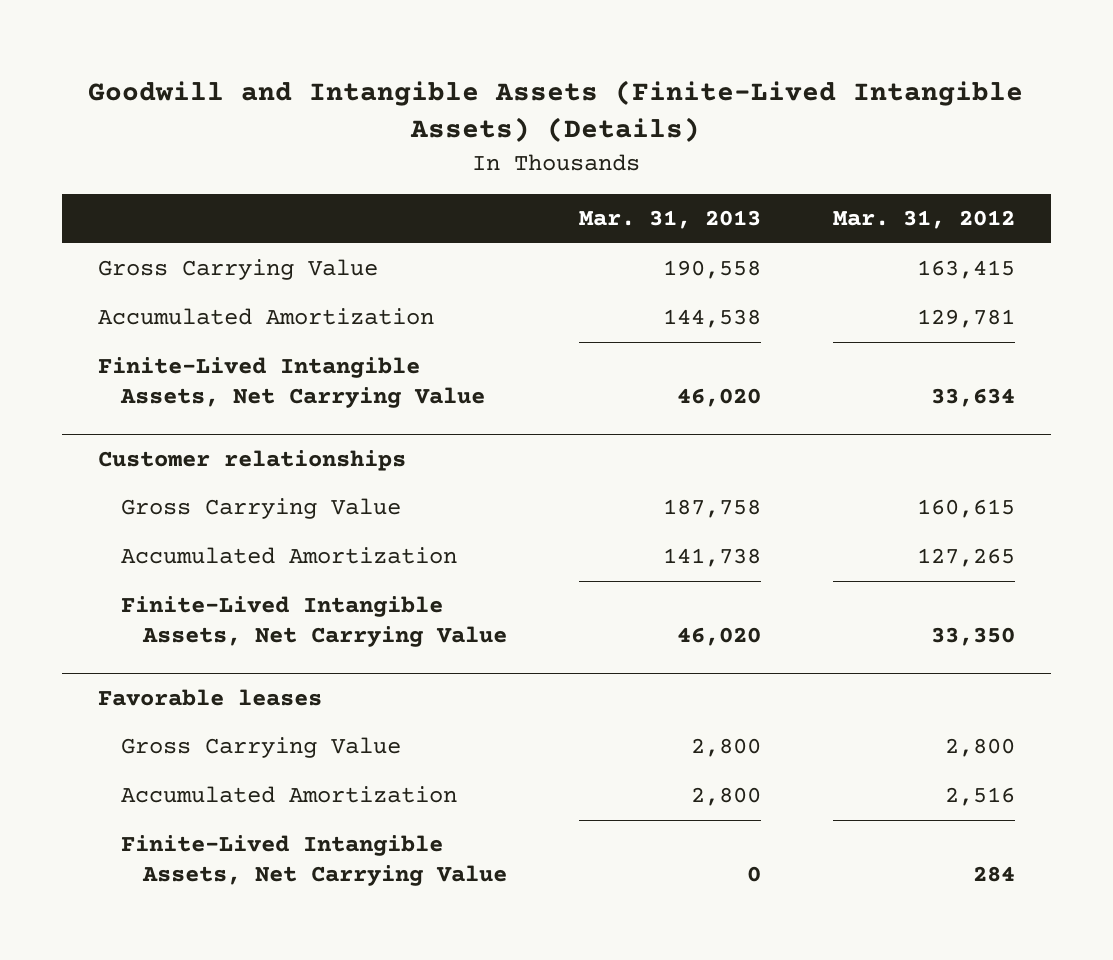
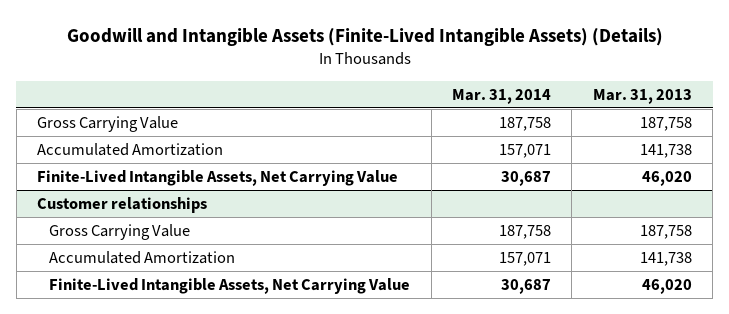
[832,210,1015,230] Mar. 31, 2012 -> none
none -> [452,88,552,104] Mar. 31, 2014
[662,260,761,280] 190,558 -> [639,116,692,131] 187,758
[662,309,761,329] 144,538 -> [639,143,692,158] 141,738
[97,688,322,706] Favorable leases -> none
[120,737,401,759] Gross Carrying Value -> none
[120,786,457,804] Accumulated Amortization -> none
[120,835,508,886] Finite-Lived Intangible Assets, Net Carrying Value -> none

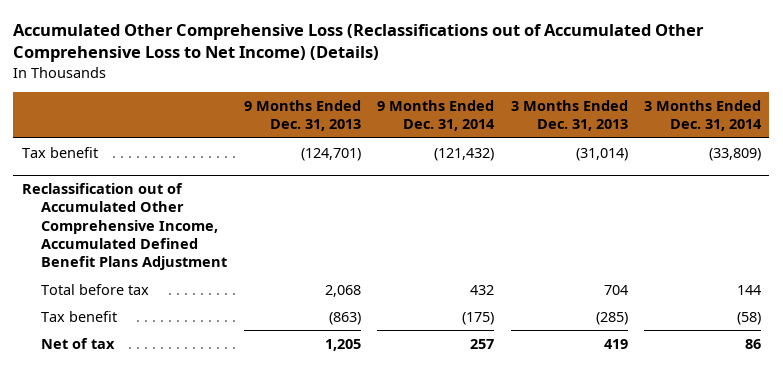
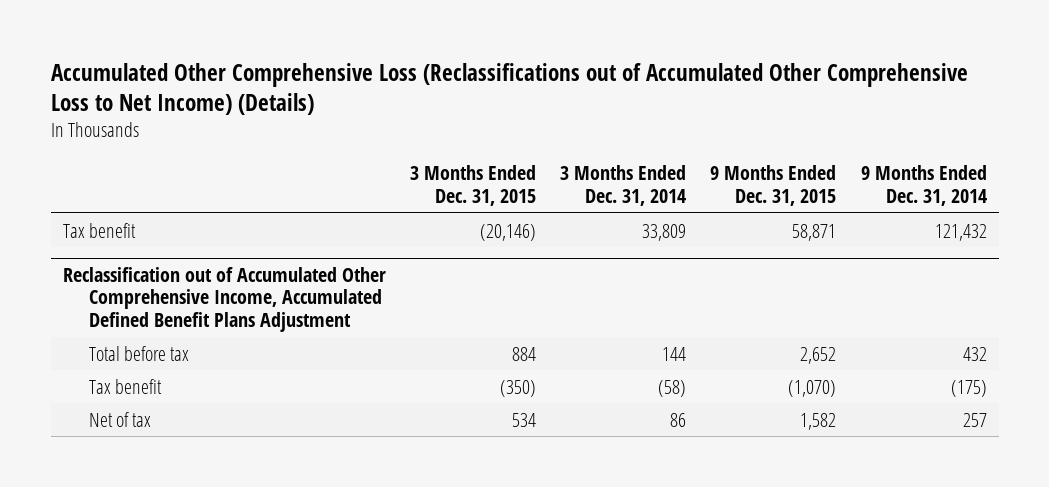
[243,100,361,132] 9 Months Ended Dec. 31, 2013 -> none
[510,100,628,132] 3 Months Ended Dec. 31, 2013 -> none
none -> [409,165,536,207] 3 Months Ended Dec. 31, 2015
none -> [710,165,837,207] 9 Months Ended Dec. 31, 2015
[434,147,495,161] (121,432) -> [934,223,987,241] 121,432
[709,147,762,161] (33,809) -> [642,223,687,241] 33,809

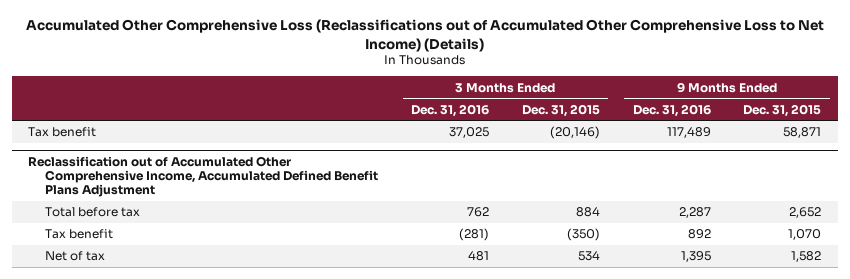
[560,165,687,207] 3 Months Ended Dec. 31, 2014 -> none
[860,165,987,207] 9 Months Ended Dec. 31, 2014 -> none
none -> [411,103,490,117] Dec. 31, 2016
none -> [632,103,711,117] Dec. 31, 2016
[788,379,837,397] (1,070) -> [788,229,822,241] 1,070

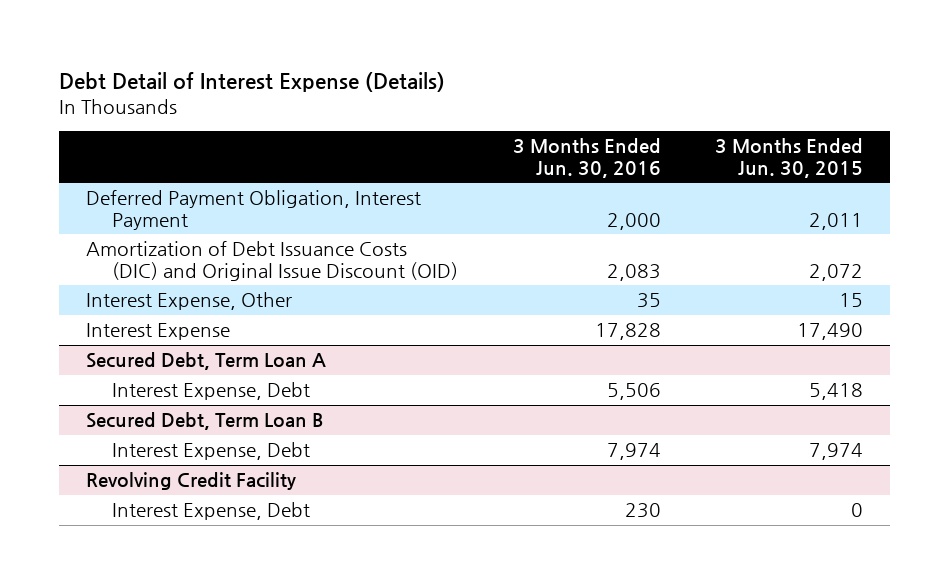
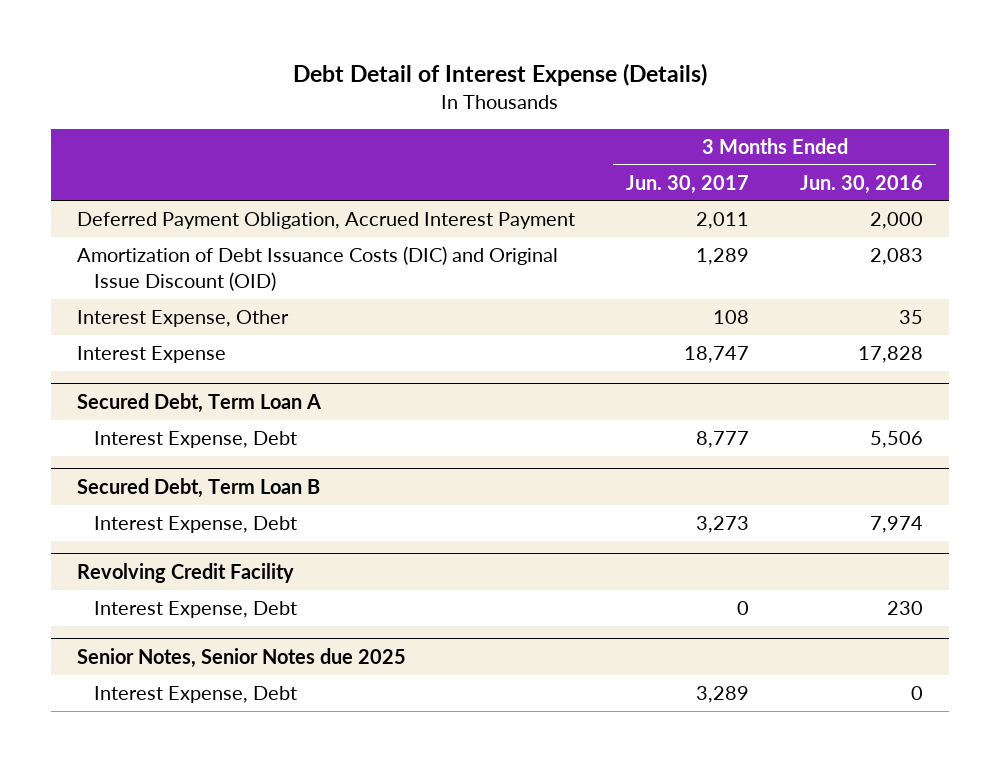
[714,138,863,179] 3 Months Ended Jun. 30, 2015 -> none
none -> [625,174,749,194] Jun. 30, 2017
[86,190,422,231] Deferred Payment Obligation, Interest Payment -> [76,212,575,230] Deferred Payment Obligation, Accrued Interest Payment
none -> [76,647,406,668] Senior Notes, Senior Notes due 2025
none -> [94,686,298,704] Interest Expense, Debt

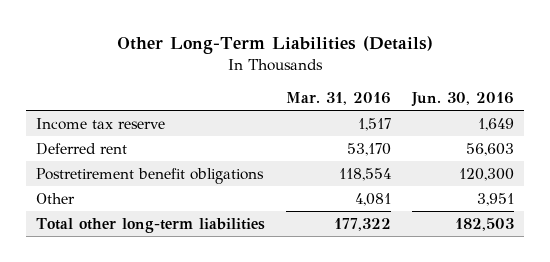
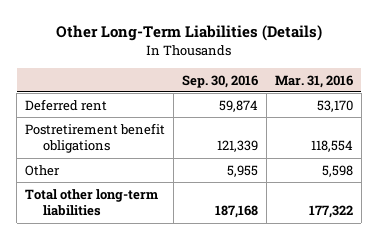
[410,91,514,107] Jun. 30, 2016 -> none
none -> [182,74,259,88] Sep. 30, 2016
[36,117,166,130] Income tax reserve -> none
[354,192,391,206] 4,081 -> [321,164,353,177] 5,598

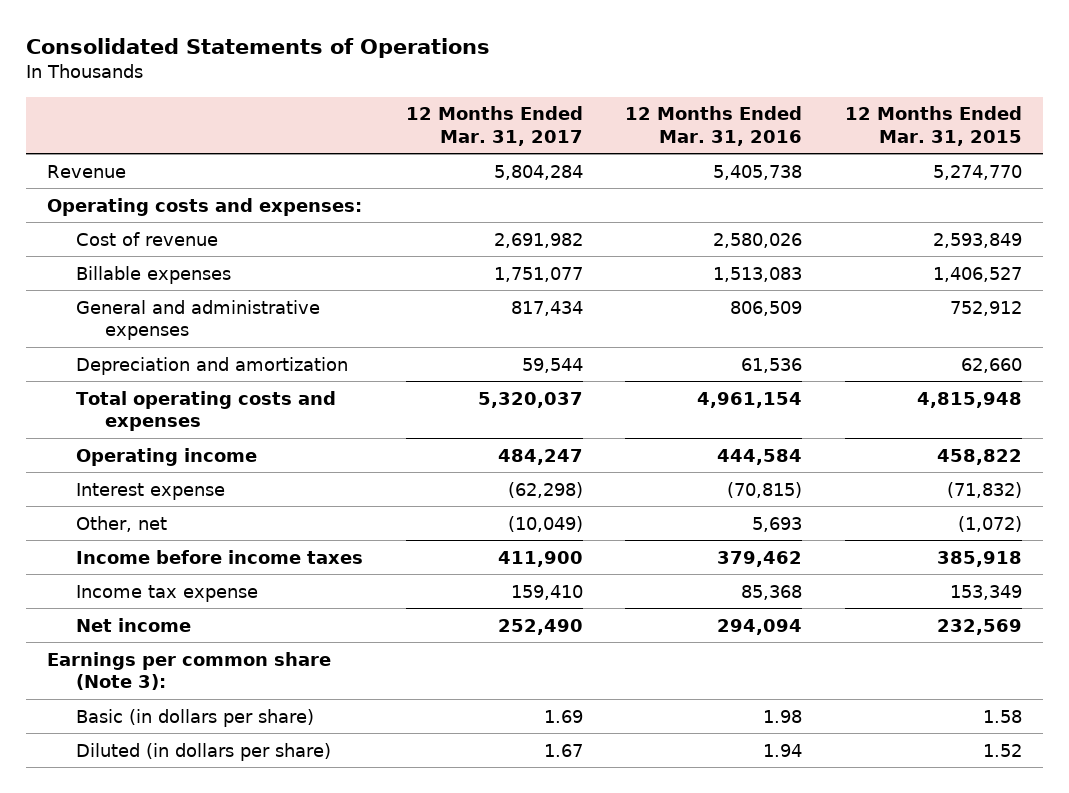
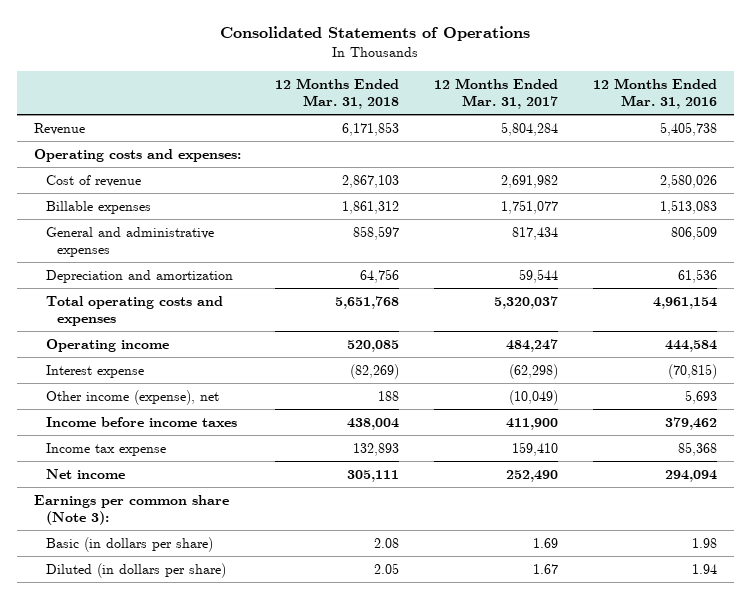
[844,106,1022,146] 12 Months Ended Mar. 31, 2015 -> none
none -> [275,78,400,110] 12 Months Ended Mar. 31, 2018
[76,515,168,532] Other, net -> [45,389,219,405] Other income (expense), net

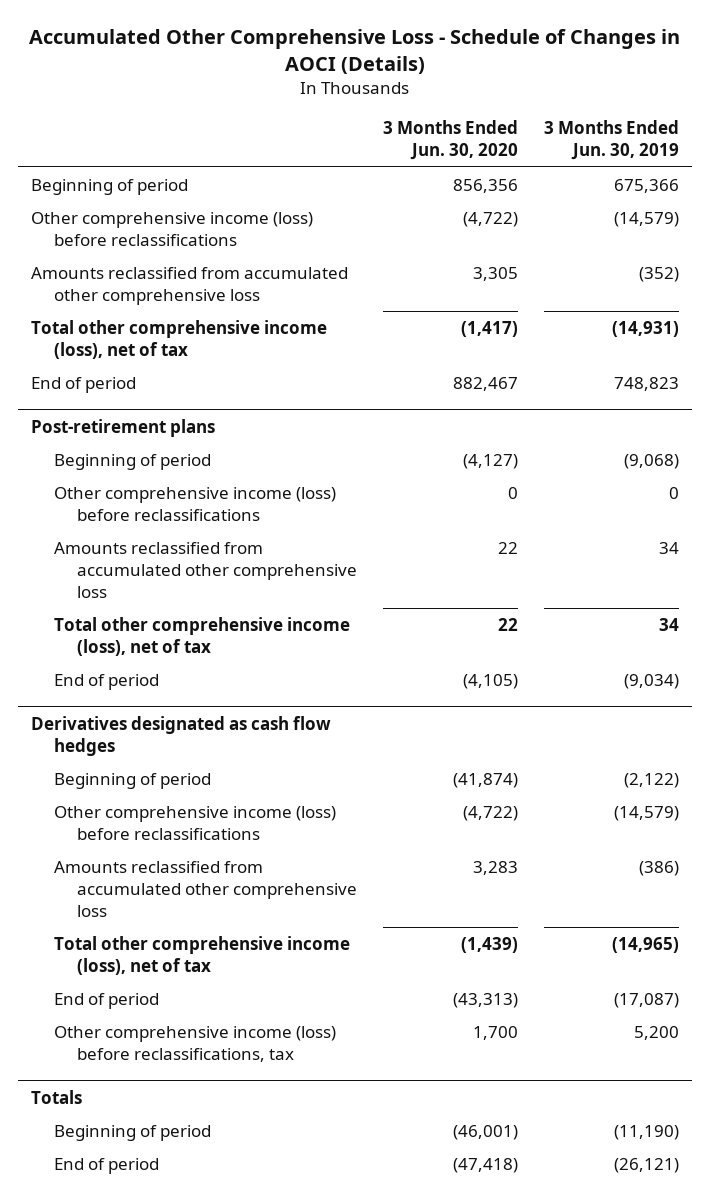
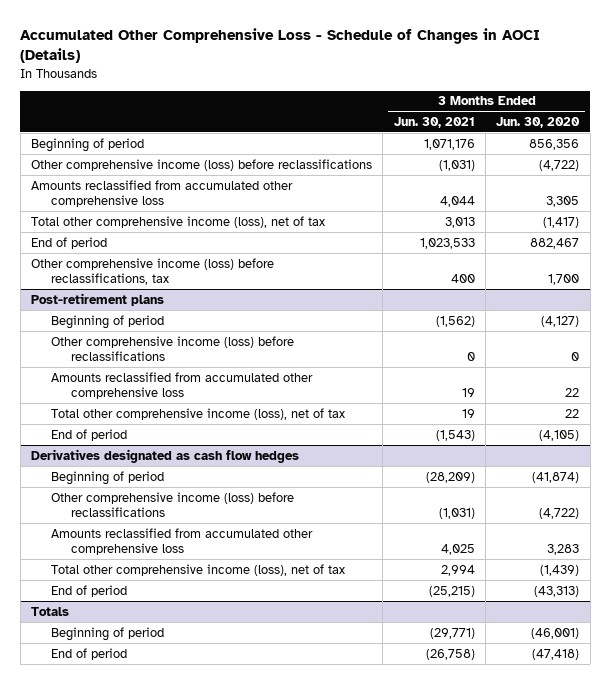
[544,120,680,161] 3 Months Ended Jun. 30, 2019 -> none
none -> [393,116,475,128] Jun. 30, 2021
none -> [31,257,275,285] Other comprehensive income (loss) before reclassifications, tax
[54,1025,337,1062] Other comprehensive income (loss) before reclassifications, tax -> none

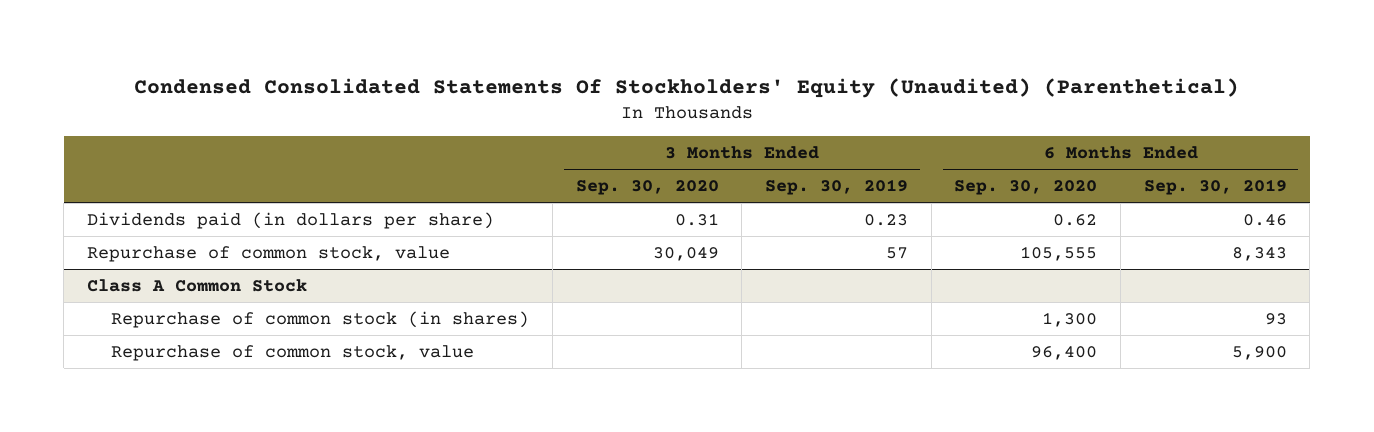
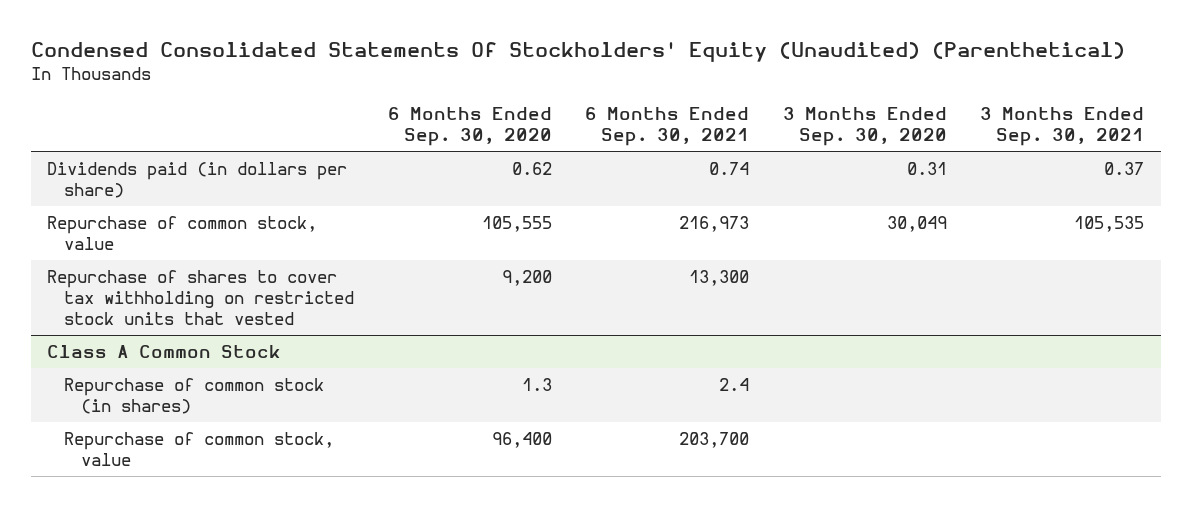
[765,179,909,196] Sep. 30, 2019 -> none
[1143,179,1287,196] Sep. 30, 2019 -> none
none -> [585,107,750,147] 6 Months Ended Sep. 30, 2021
none -> [980,107,1145,147] 3 Months Ended Sep. 30, 2021
none -> [47,269,355,326] Repurchase of shares to cover tax withholding on restricted stock units that vested
[1042,311,1098,327] 1,300 -> [521,377,552,391] 1.3

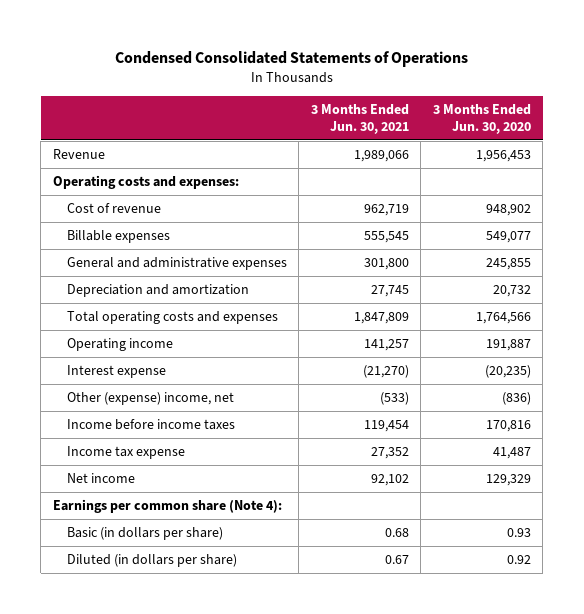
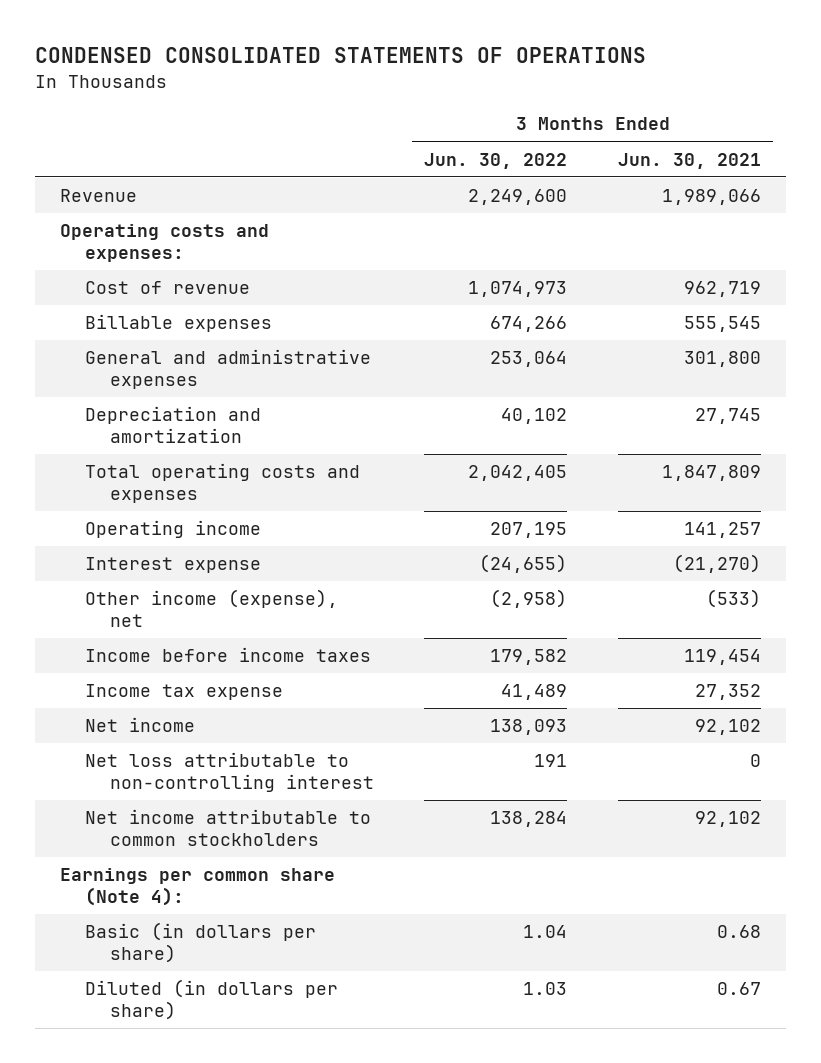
[114,50,468,67] Condensed Consolidated Statements of Operations -> [34,47,646,64] CONDENSED CONSOLIDATED STATEMENTS OF OPERATIONS
[432,103,531,135] 3 Months Ended Jun. 30, 2020 -> none
none -> [424,152,568,169] Jun. 30, 2022
[66,391,234,405] Other (expense) income, net -> [85,589,339,628] Other income (expense), net
none -> [85,752,375,793] Net loss attributable to non-controlling interest
none -> [85,809,372,847] Net income attributable to common stockholders

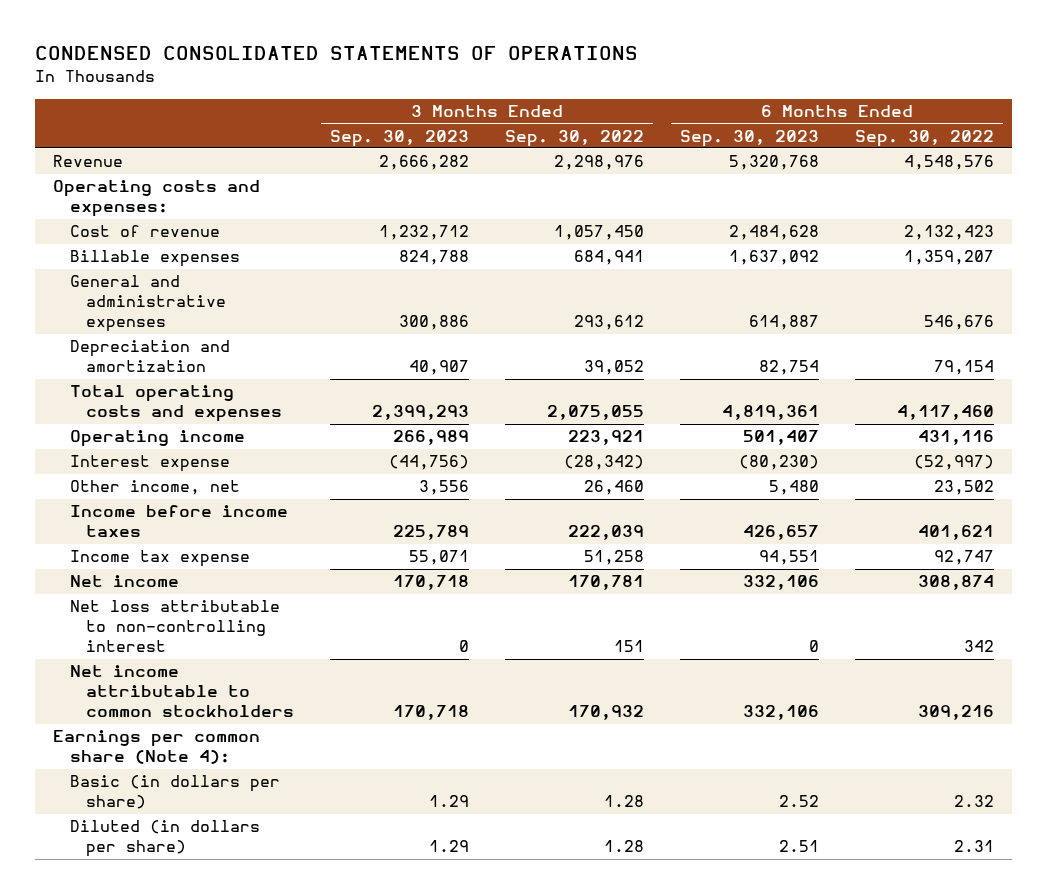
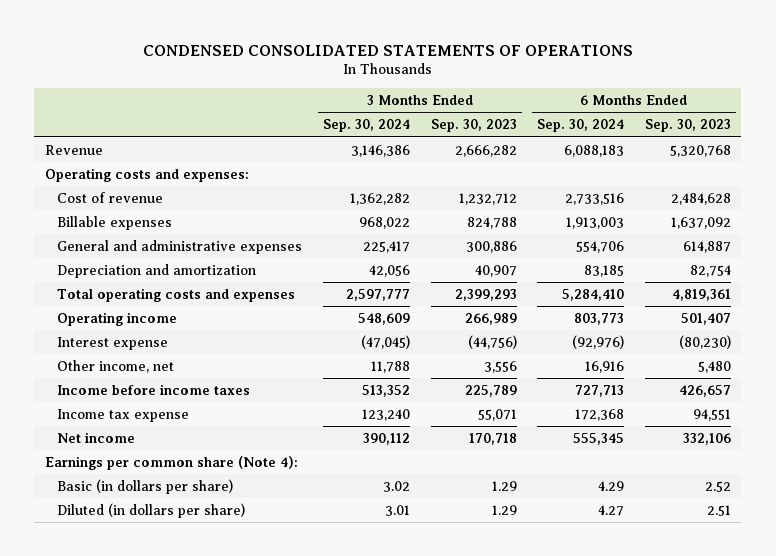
[504,129,644,147] Sep. 30, 2022 -> none
[854,129,994,147] Sep. 30, 2022 -> none
none -> [322,119,410,133] Sep. 30, 2024
none -> [537,119,625,133] Sep. 30, 2024
[69,600,280,653] Net loss attributable to non-controlling interest -> none
[69,665,295,718] Net income attributable to common stockholders -> none

